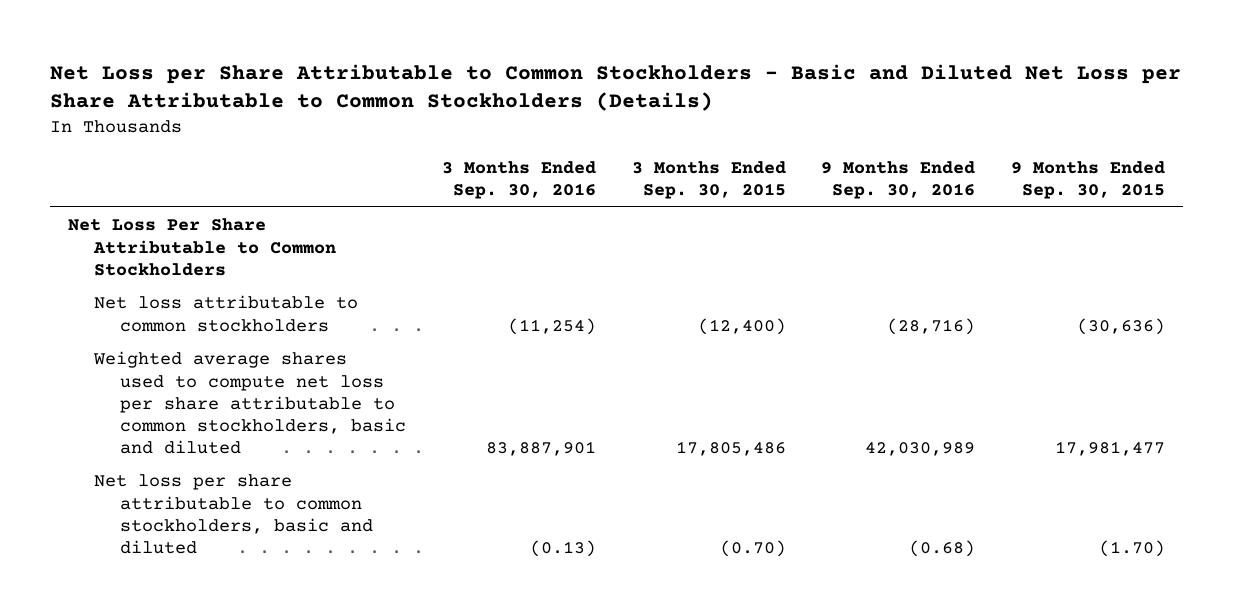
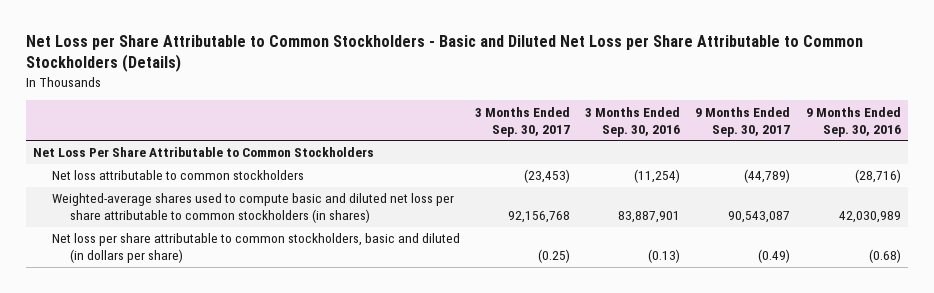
[631,161,786,200] 3 Months Ended Sep. 30, 2015 -> none
[1011,161,1166,200] 9 Months Ended Sep. 30, 2015 -> none
none -> [474,106,570,137] 3 Months Ended Sep. 30, 2017
none -> [695,106,791,137] 9 Months Ended Sep. 30, 2017
[93,351,407,454] Weighted average shares used to compute net loss per share attributable to common stockholders, basic and diluted -> [51,193,454,224] Weighted-average shares used to compute basic and diluted net loss per share attributable to common stockholders (in shares)
[94,474,374,554] Net loss per share attributable to common stockholders, basic and diluted -> [51,233,460,264] Net loss per share attributable to common stockholders, basic and diluted (in dollars per share)

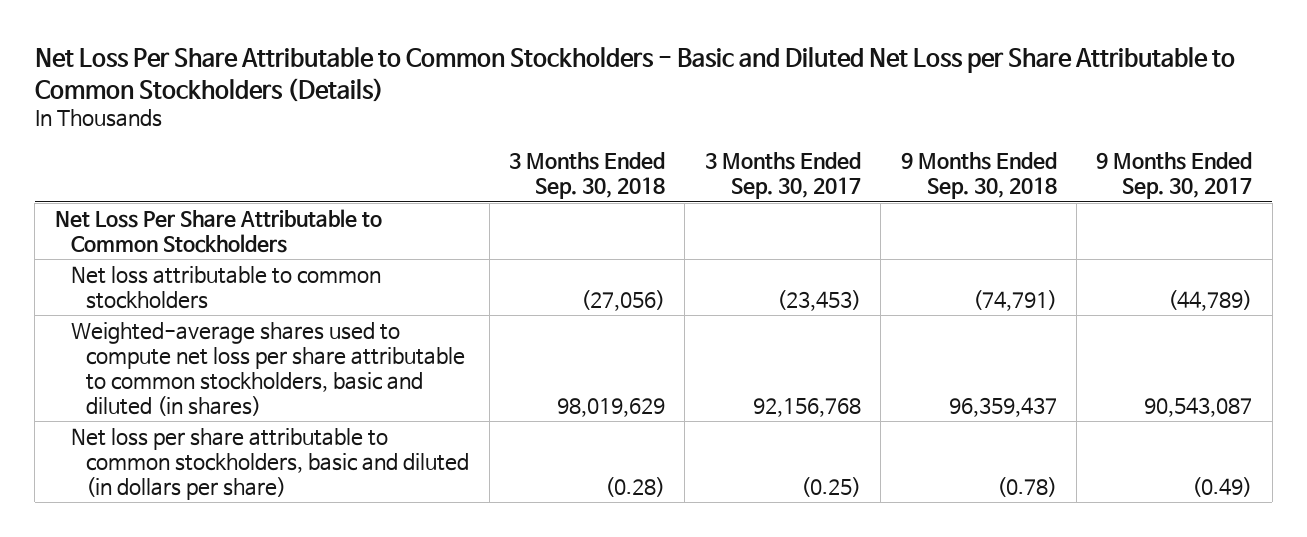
[25,34,863,73] Net Loss per Share Attributable to Common Stockholders - Basic and Diluted Net Loss per Share Attributable to Common Stockholders (Details) -> [34,47,1235,102] Net Loss Per Share Attributable to Common Stockholders - Basic and Diluted Net Loss per Share Attributable to Common Stockholders (Details)
[585,106,681,137] 3 Months Ended Sep. 30, 2016 -> none
[805,106,901,137] 9 Months Ended Sep. 30, 2016 -> none
none -> [509,152,666,200] 3 Months Ended Sep. 30, 2018
none -> [900,152,1057,200] 9 Months Ended Sep. 30, 2018
[51,193,454,224] Weighted-average shares used to compute basic and diluted net loss per share attributable to common stockholders (in shares) -> [70,322,466,416] Weighted-average shares used to compute net loss per share attributable to common stockholders, basic and diluted (in shares)

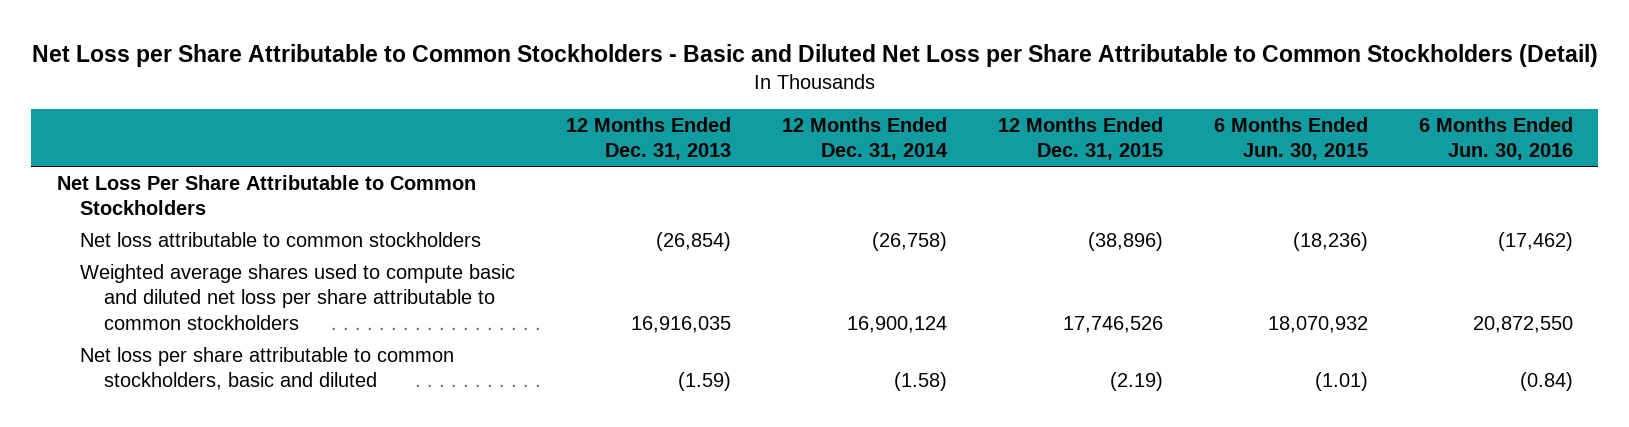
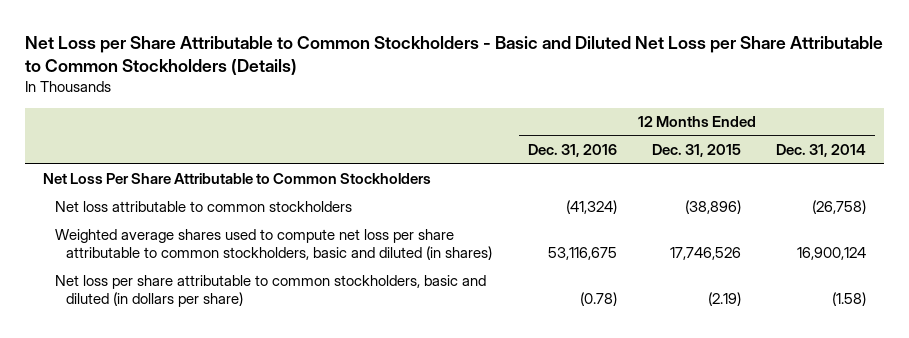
[31,44,1598,68] Net Loss per Share Attributable to Common Stockholders - Basic and Diluted Net Loss per Share Attributable to Common Stockholders (Detail) -> [25,35,884,76] Net Loss per Share Attributable to Common Stockholders - Basic and Diluted Net Loss per Share Attributable to Common Stockholders (Details)
[566,116,732,161] 12 Months Ended Dec. 31, 2013 -> none
[1213,116,1368,161] 6 Months Ended Jun. 30, 2015 -> none
[1418,116,1573,161] 6 Months Ended Jun. 30, 2016 -> none
none -> [527,144,617,158] Dec. 31, 2016
[80,263,516,330] Weighted average shares used to compute basic and diluted net loss per share attributable to common stockholders -> [54,229,493,261] Weighted average shares used to compute net loss per share attributable to common stockholders, basic and diluted (in shares)
[80,346,455,391] Net loss per share attributable to common stockholders, basic and diluted -> [54,275,486,308] Net loss per share attributable to common stockholders, basic and diluted (in dollars per share)

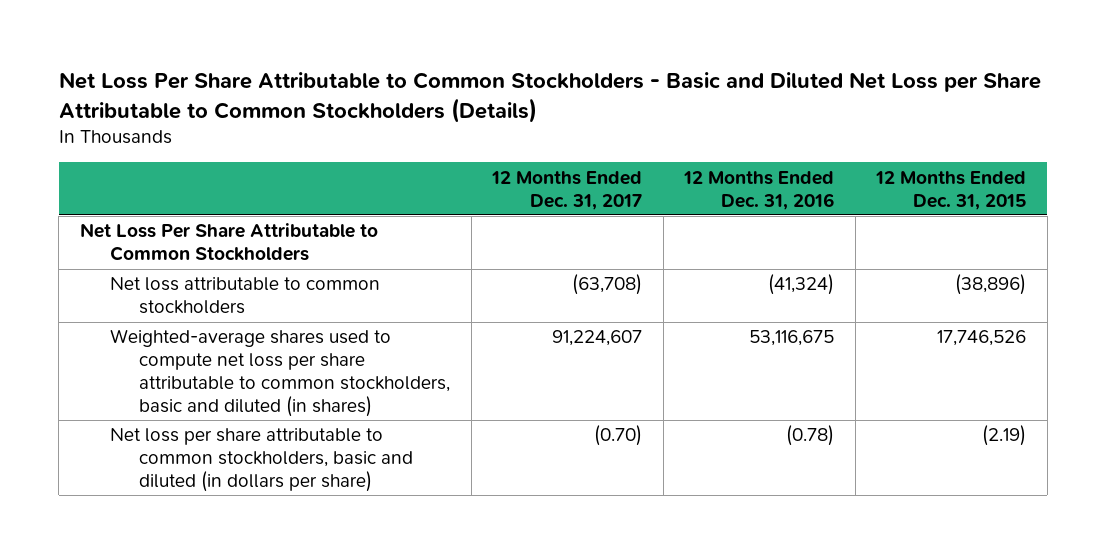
[25,35,884,76] Net Loss per Share Attributable to Common Stockholders - Basic and Diluted Net Loss per Share Attributable to Common Stockholders (Details) -> [58,72,1041,123] Net Loss Per Share Attributable to Common Stockholders - Basic and Diluted Net Loss per Share Attributable to Common Stockholders (Details)
[776,144,867,158] Dec. 31, 2014 -> none
none -> [491,170,643,210] 12 Months Ended Dec. 31, 2017
[54,229,493,261] Weighted average shares used to compute net loss per share attributable to common stockholders, basic and diluted (in shares) -> [109,329,451,417] Weighted-average shares used to compute net loss per share attributable to common stockholders, basic and diluted (in shares)

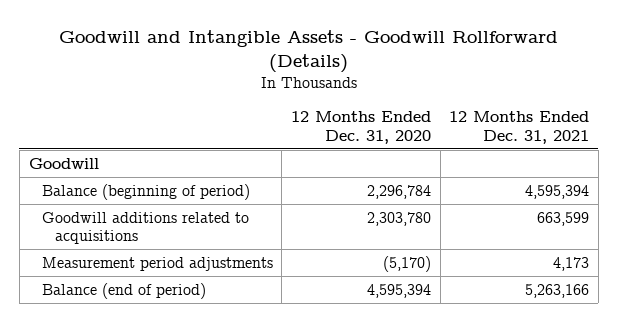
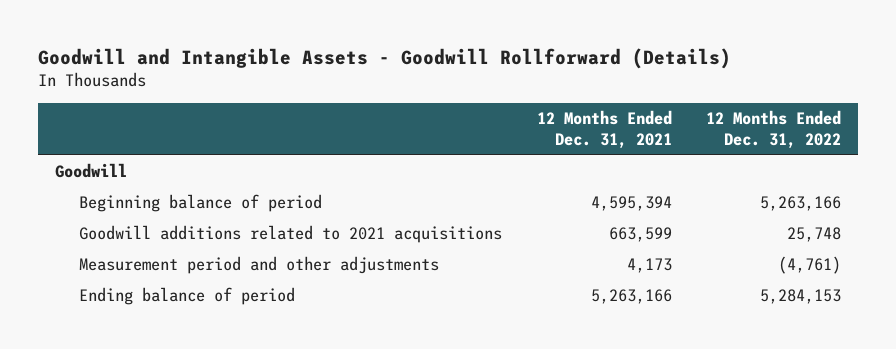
[290,110,431,144] 12 Months Ended Dec. 31, 2020 -> none
none -> [705,110,841,150] 12 Months Ended Dec. 31, 2022
[41,183,250,200] Balance (beginning of period) -> [79,194,323,213] Beginning balance of period
[41,211,249,245] Goodwill additions related to acquisitions -> [79,225,503,244] Goodwill additions related to 2021 acquisitions
[41,256,273,271] Measurement period adjustments -> [79,256,440,275] Measurement period and other adjustments
[41,282,206,299] Balance (end of period) -> [79,287,296,306] Ending balance of period

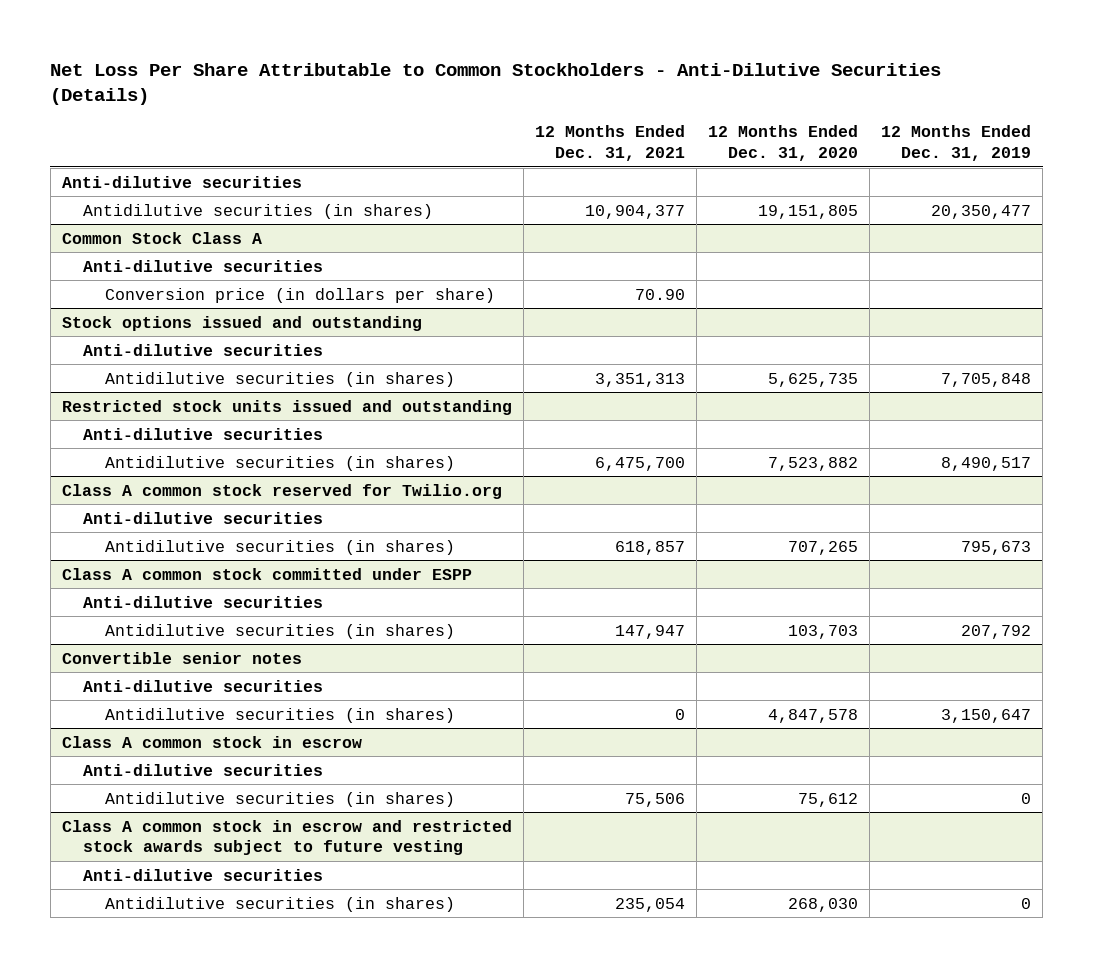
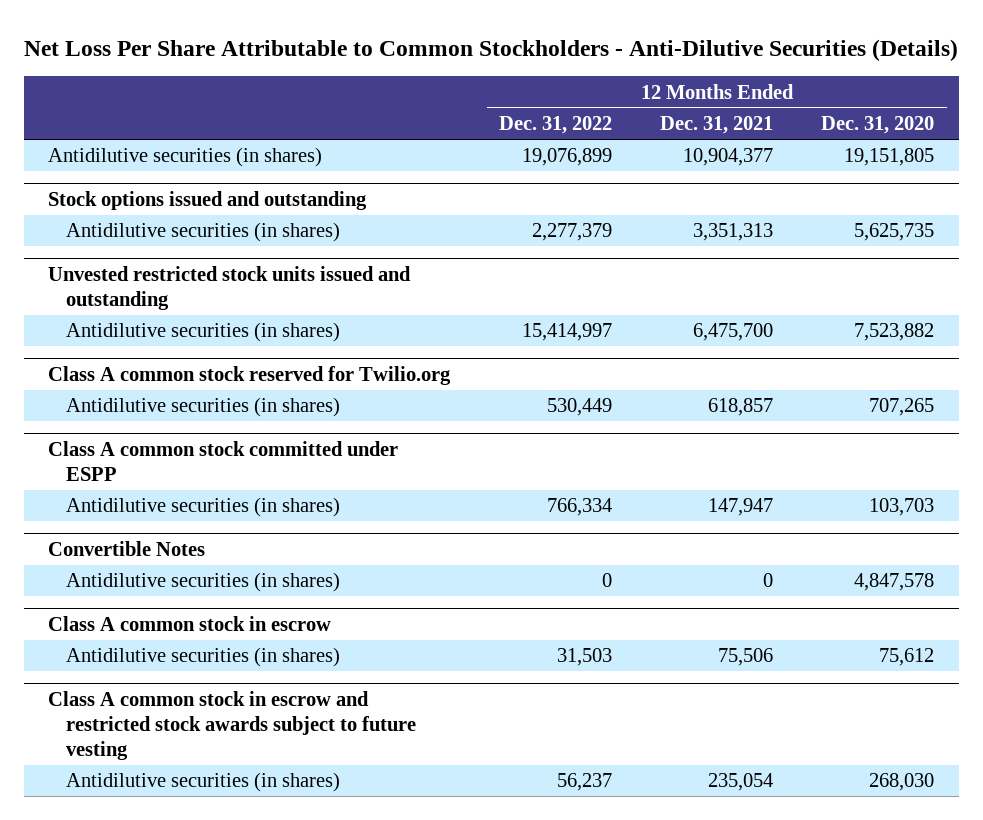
[881,125,1032,162] 12 Months Ended Dec. 31, 2019 -> none
none -> [498,116,612,135] Dec. 31, 2022
[61,175,302,188] Anti-dilutive securities -> none
[61,231,262,244] Common Stock Class A -> none
[83,259,324,272] Anti-dilutive securities -> none
[104,287,495,303] Conversion price (in dollars per share) -> none
[83,343,324,356] Anti-dilutive securities -> none
[83,427,324,440] Anti-dilutive securities -> none
[61,399,512,415] Restricted stock units issued and outstanding -> [48,265,412,310] Unvested restricted stock units issued and outstanding
[83,511,324,524] Anti-dilutive securities -> none
[83,595,324,608] Anti-dilutive securities -> none
[83,679,324,692] Anti-dilutive securities -> none
[61,651,302,664] Convertible senior notes -> [48,540,206,556] Convertible Notes
[83,763,324,776] Anti-dilutive securities -> none
[83,868,324,881] Anti-dilutive securities -> none

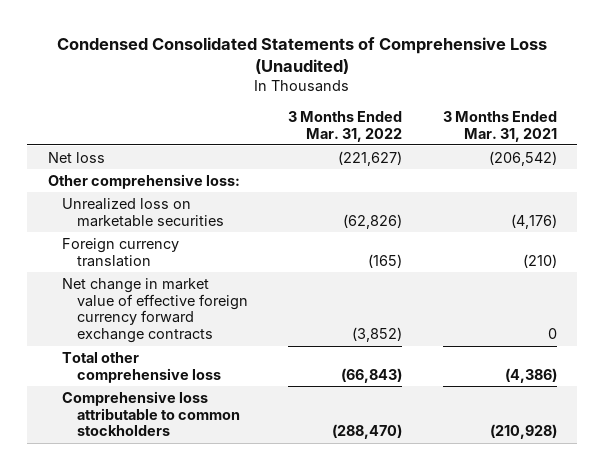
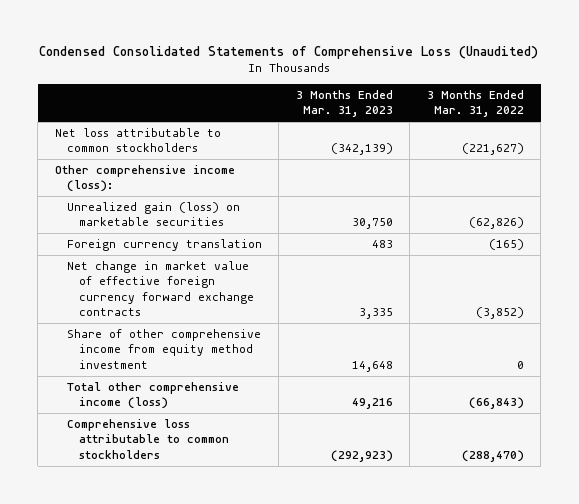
[442,110,557,142] 3 Months Ended Mar. 31, 2021 -> none
none -> [295,90,393,118] 3 Months Ended Mar. 31, 2023
[47,151,105,163] Net loss -> [54,128,221,153] Net loss attributable to common stockholders
[47,173,240,189] Other comprehensive loss: -> [54,165,235,193] Other comprehensive income (loss):
[62,197,224,227] Unrealized loss on marketable securities -> [66,202,240,227] Unrealized gain (loss) on marketable securities
none -> [66,329,261,369] Share of other comprehensive income from equity method investment
[62,351,221,383] Total other comprehensive loss -> [66,382,239,410] Total other comprehensive income (loss)

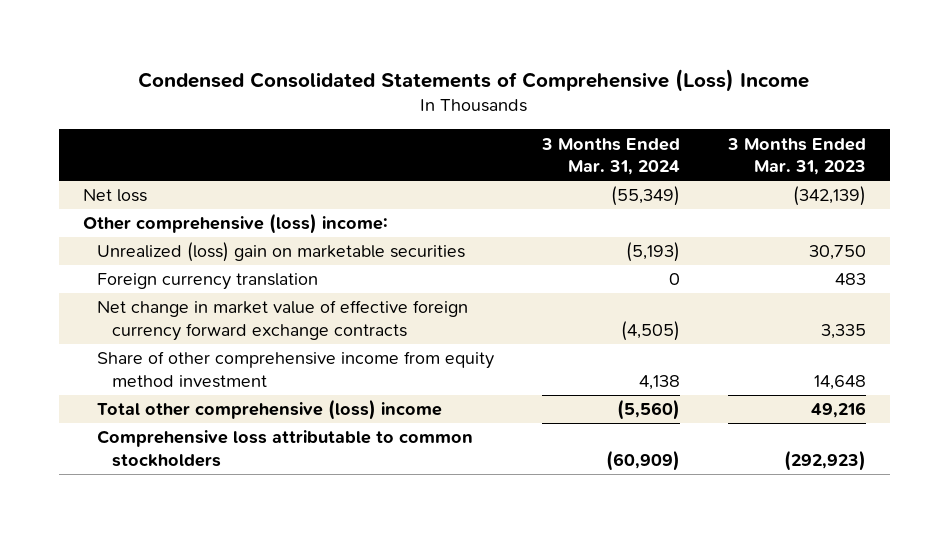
[39,46,539,60] Condensed Consolidated Statements of Comprehensive Loss (Unaudited) -> [138,69,810,93] Condensed Consolidated Statements of Comprehensive (Loss) Income
[426,90,524,118] 3 Months Ended Mar. 31, 2022 -> none
none -> [541,137,681,175] 3 Months Ended Mar. 31, 2024
[54,128,221,153] Net loss attributable to common stockholders -> [83,189,148,203] Net loss
[54,165,235,193] Other comprehensive income (loss): -> [83,213,389,235] Other comprehensive (loss) income:
[66,202,240,227] Unrealized gain (loss) on marketable securities -> [97,242,466,263] Unrealized (loss) gain on marketable securities
[66,382,239,410] Total other comprehensive income (loss) -> [97,399,443,421] Total other comprehensive (loss) income

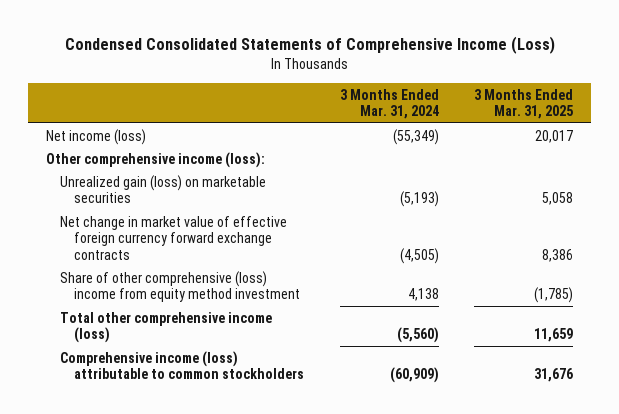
[138,69,810,93] Condensed Consolidated Statements of Comprehensive (Loss) Income -> [64,36,555,55] Condensed Consolidated Statements of Comprehensive Income (Loss)
[726,137,866,175] 3 Months Ended Mar. 31, 2023 -> none
none -> [474,88,574,120] 3 Months Ended Mar. 31, 2025
[97,273,319,291] Foreign currency translation -> none
[83,189,148,203] Net loss -> [46,128,147,145] Net income (loss)
[83,213,389,235] Other comprehensive (loss) income: -> [46,151,266,168] Other comprehensive income (loss):
[97,242,466,263] Unrealized (loss) gain on marketable securities -> [60,174,267,204] Unrealized gain (loss) on marketable securities
[97,351,495,388] Share of other comprehensive income from equity method investment -> [60,270,301,303] Share of other comprehensive (loss) income from equity method investment
[97,399,443,421] Total other comprehensive (loss) income -> [60,311,273,344] Total other comprehensive income (loss)
[97,430,474,467] Comprehensive loss attributable to common stockholders -> [60,350,305,380] Comprehensive income (loss) attributable to common stockholders

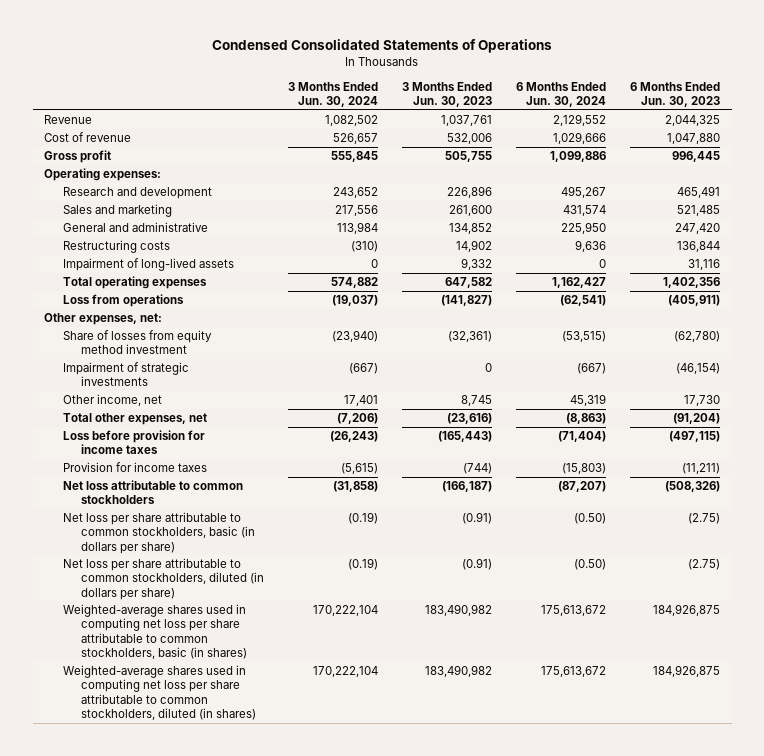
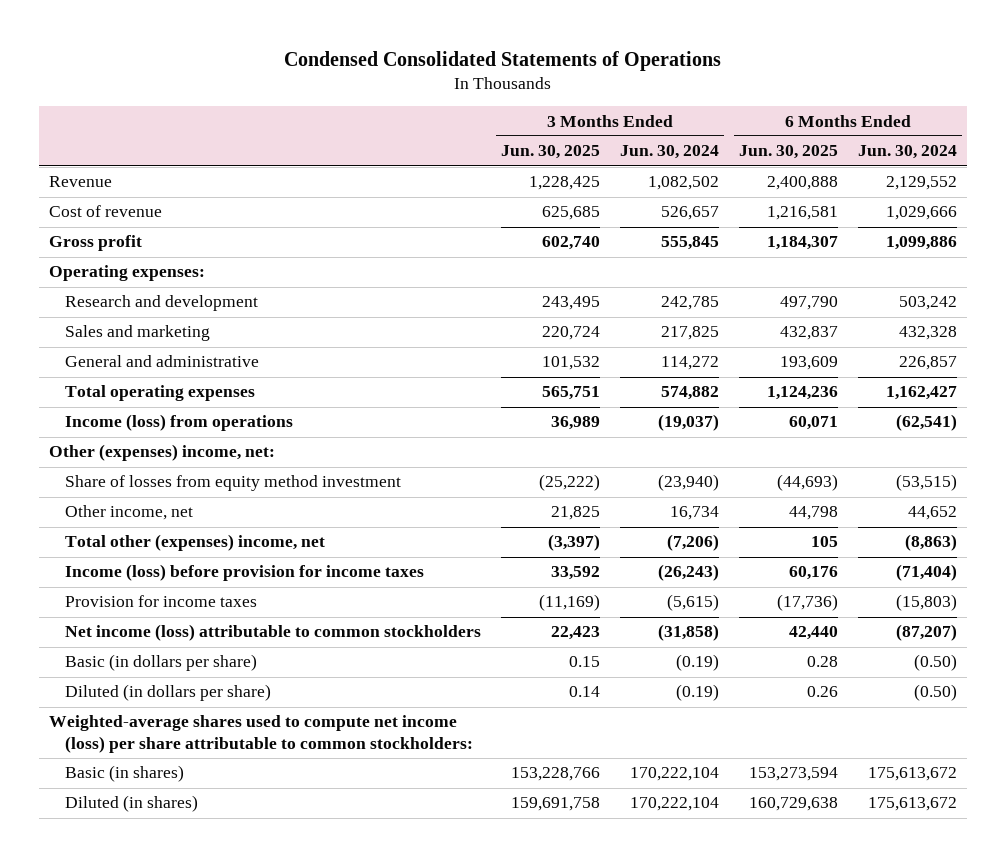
[402,81,493,108] 3 Months Ended Jun. 30, 2023 -> none
[629,81,720,108] 6 Months Ended Jun. 30, 2023 -> none
none -> [500,145,600,160] Jun. 30, 2025
none -> [739,145,839,160] Jun. 30, 2025
[62,240,170,254] Restructuring costs -> none
[62,258,234,272] Impairment of long-lived assets -> none
[333,187,379,199] 243,652 -> [661,296,720,311] 242,785
[560,186,606,199] 495,267 -> [899,296,958,311] 503,242
[335,205,379,217] 217,556 -> [661,326,720,341] 217,825
[562,205,606,217] 431,574 -> [899,326,958,341] 432,328
[337,222,379,235] 113,984 -> [661,356,720,371] 114,272
[560,222,606,235] 225,950 -> [899,356,958,371] 226,857
[62,294,184,308] Loss from operations -> [64,414,293,432] Income (loss) from operations
[44,313,163,326] Other expenses, net: -> [48,444,275,462] Other (expenses) income, net:
[62,362,189,387] Impairment of strategic investments -> none
[344,395,379,407] 17,401 -> [670,506,720,521] 16,734
[569,394,606,407] 45,319 -> [908,506,958,521] 44,652
[62,413,207,426] Total other expenses, net -> [64,534,325,552] Total other (expenses) income, net
[62,430,205,455] Loss before provision for income taxes -> [64,564,424,582] Income (loss) before provision for income taxes
[62,480,243,505] Net loss attributable to common stockholders -> [64,624,481,642] Net income (loss) attributable to common stockholders
[62,512,256,554] Net loss per share attributable to common stockholders, basic (in dollars per share) -> [64,654,257,672] Basic (in dollars per share)
[62,558,265,600] Net loss per share attributable to common stockholders, diluted (in dollars per share) -> [64,684,271,702] Diluted (in dollars per share)
none -> [48,715,473,753] Weighted-average shares used to compute net income (loss) per share attributable to common stockholders:
[62,604,248,659] Weighted-average shares used in computing net loss per share attributable to common stockholders, basic (in shares) -> [64,765,184,783] Basic (in shares)
[62,665,257,720] Weighted-average shares used in computing net loss per share attributable to common stockholders, diluted (in shares) -> [64,795,198,813] Diluted (in shares)

